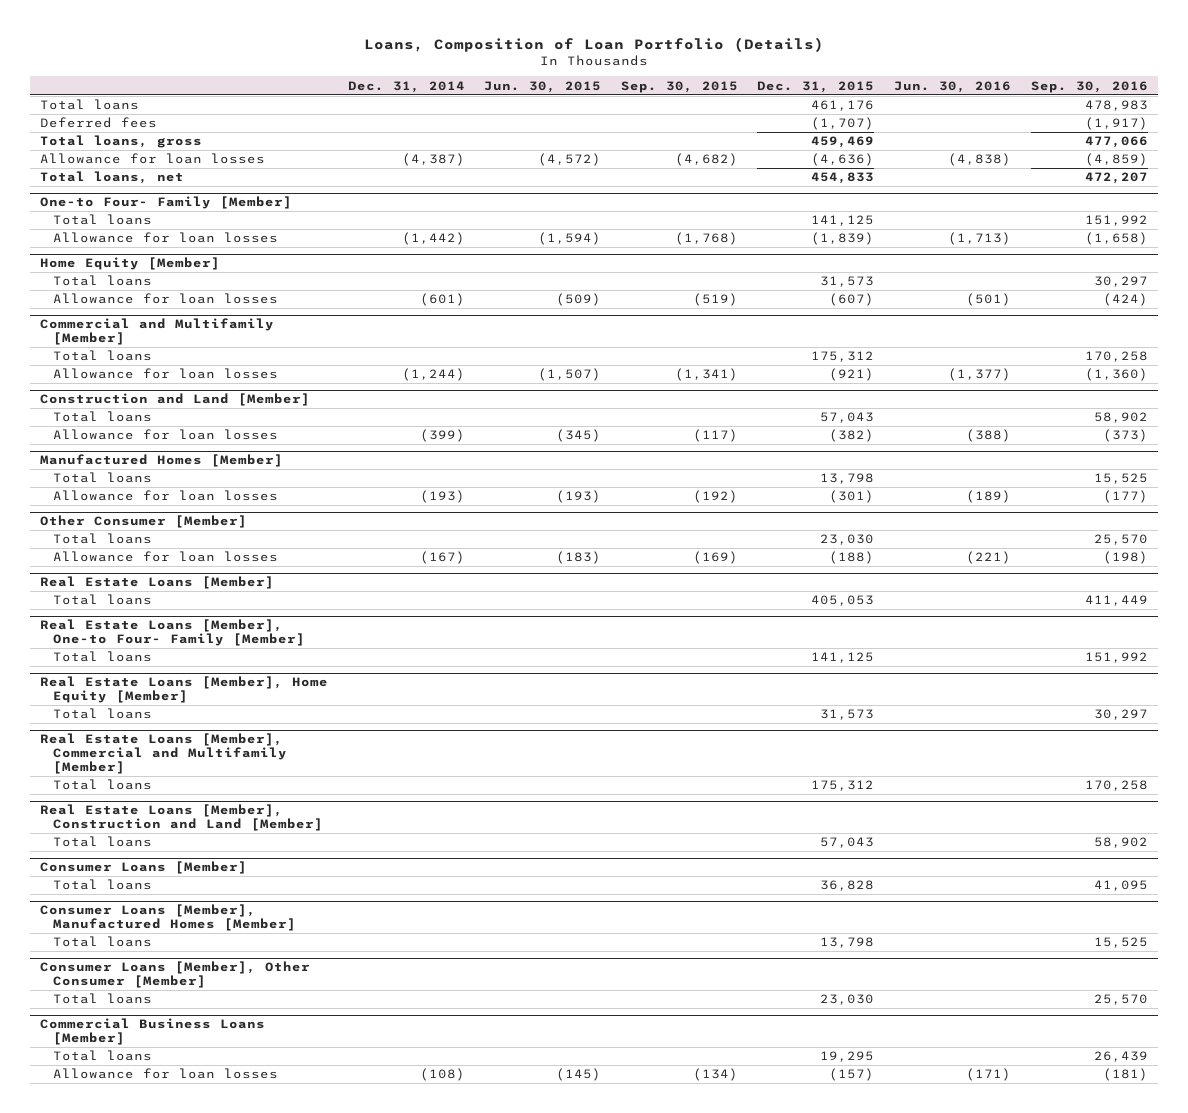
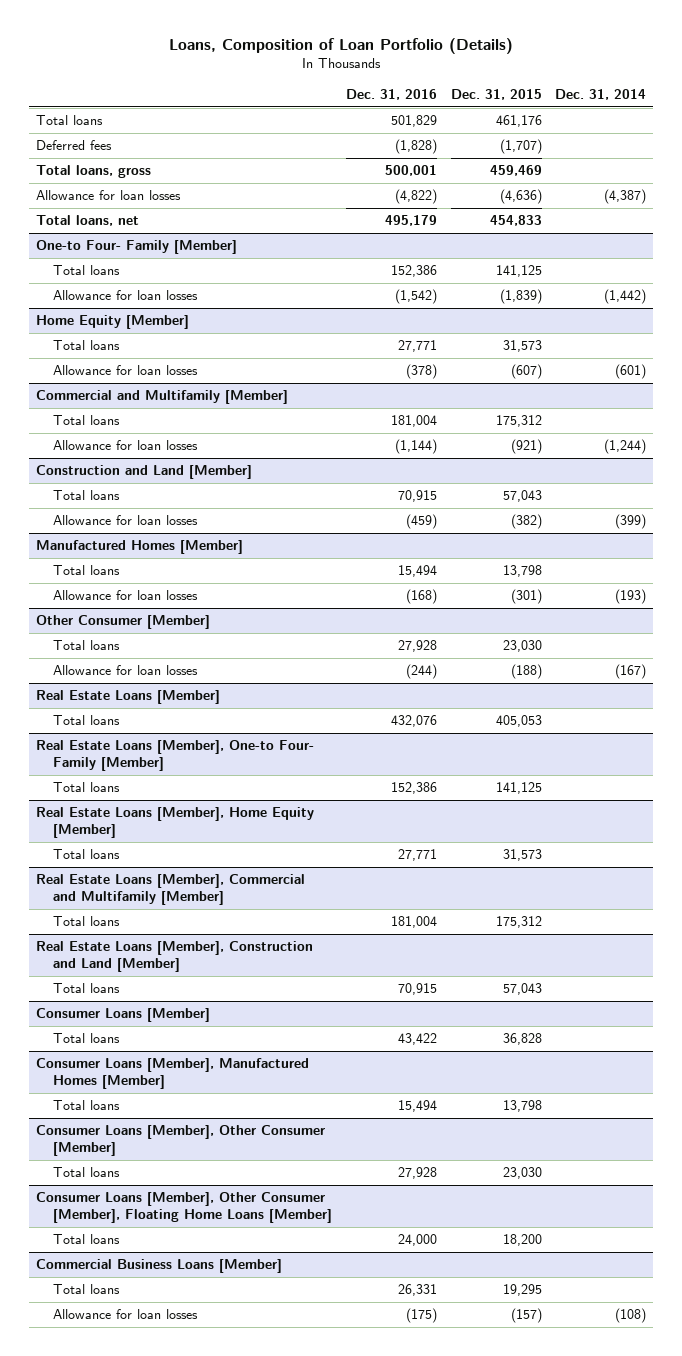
[484,80,602,93] Jun. 30, 2015 -> none
[620,80,738,93] Sep. 30, 2015 -> none
[894,80,1012,93] Jun. 30, 2016 -> none
[1030,80,1148,93] Sep. 30, 2016 -> none
none -> [346,88,438,100] Dec. 31, 2016
none -> [36,1192,333,1223] Consumer Loans [Member], Other Consumer [Member], Floating Home Loans [Member]
none -> [53,1234,121,1245] Total loans

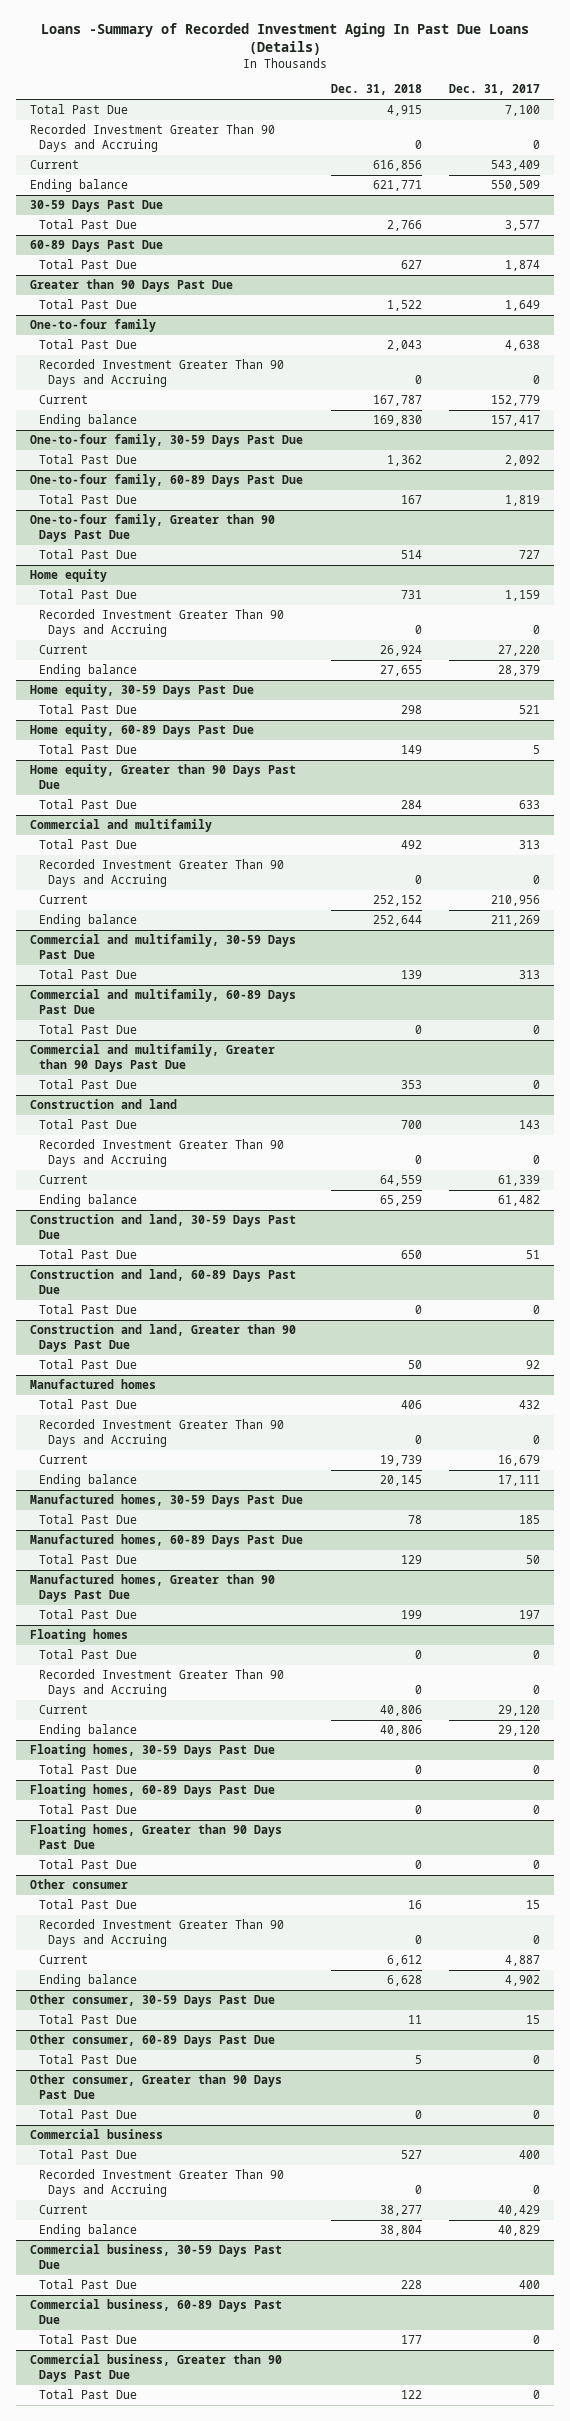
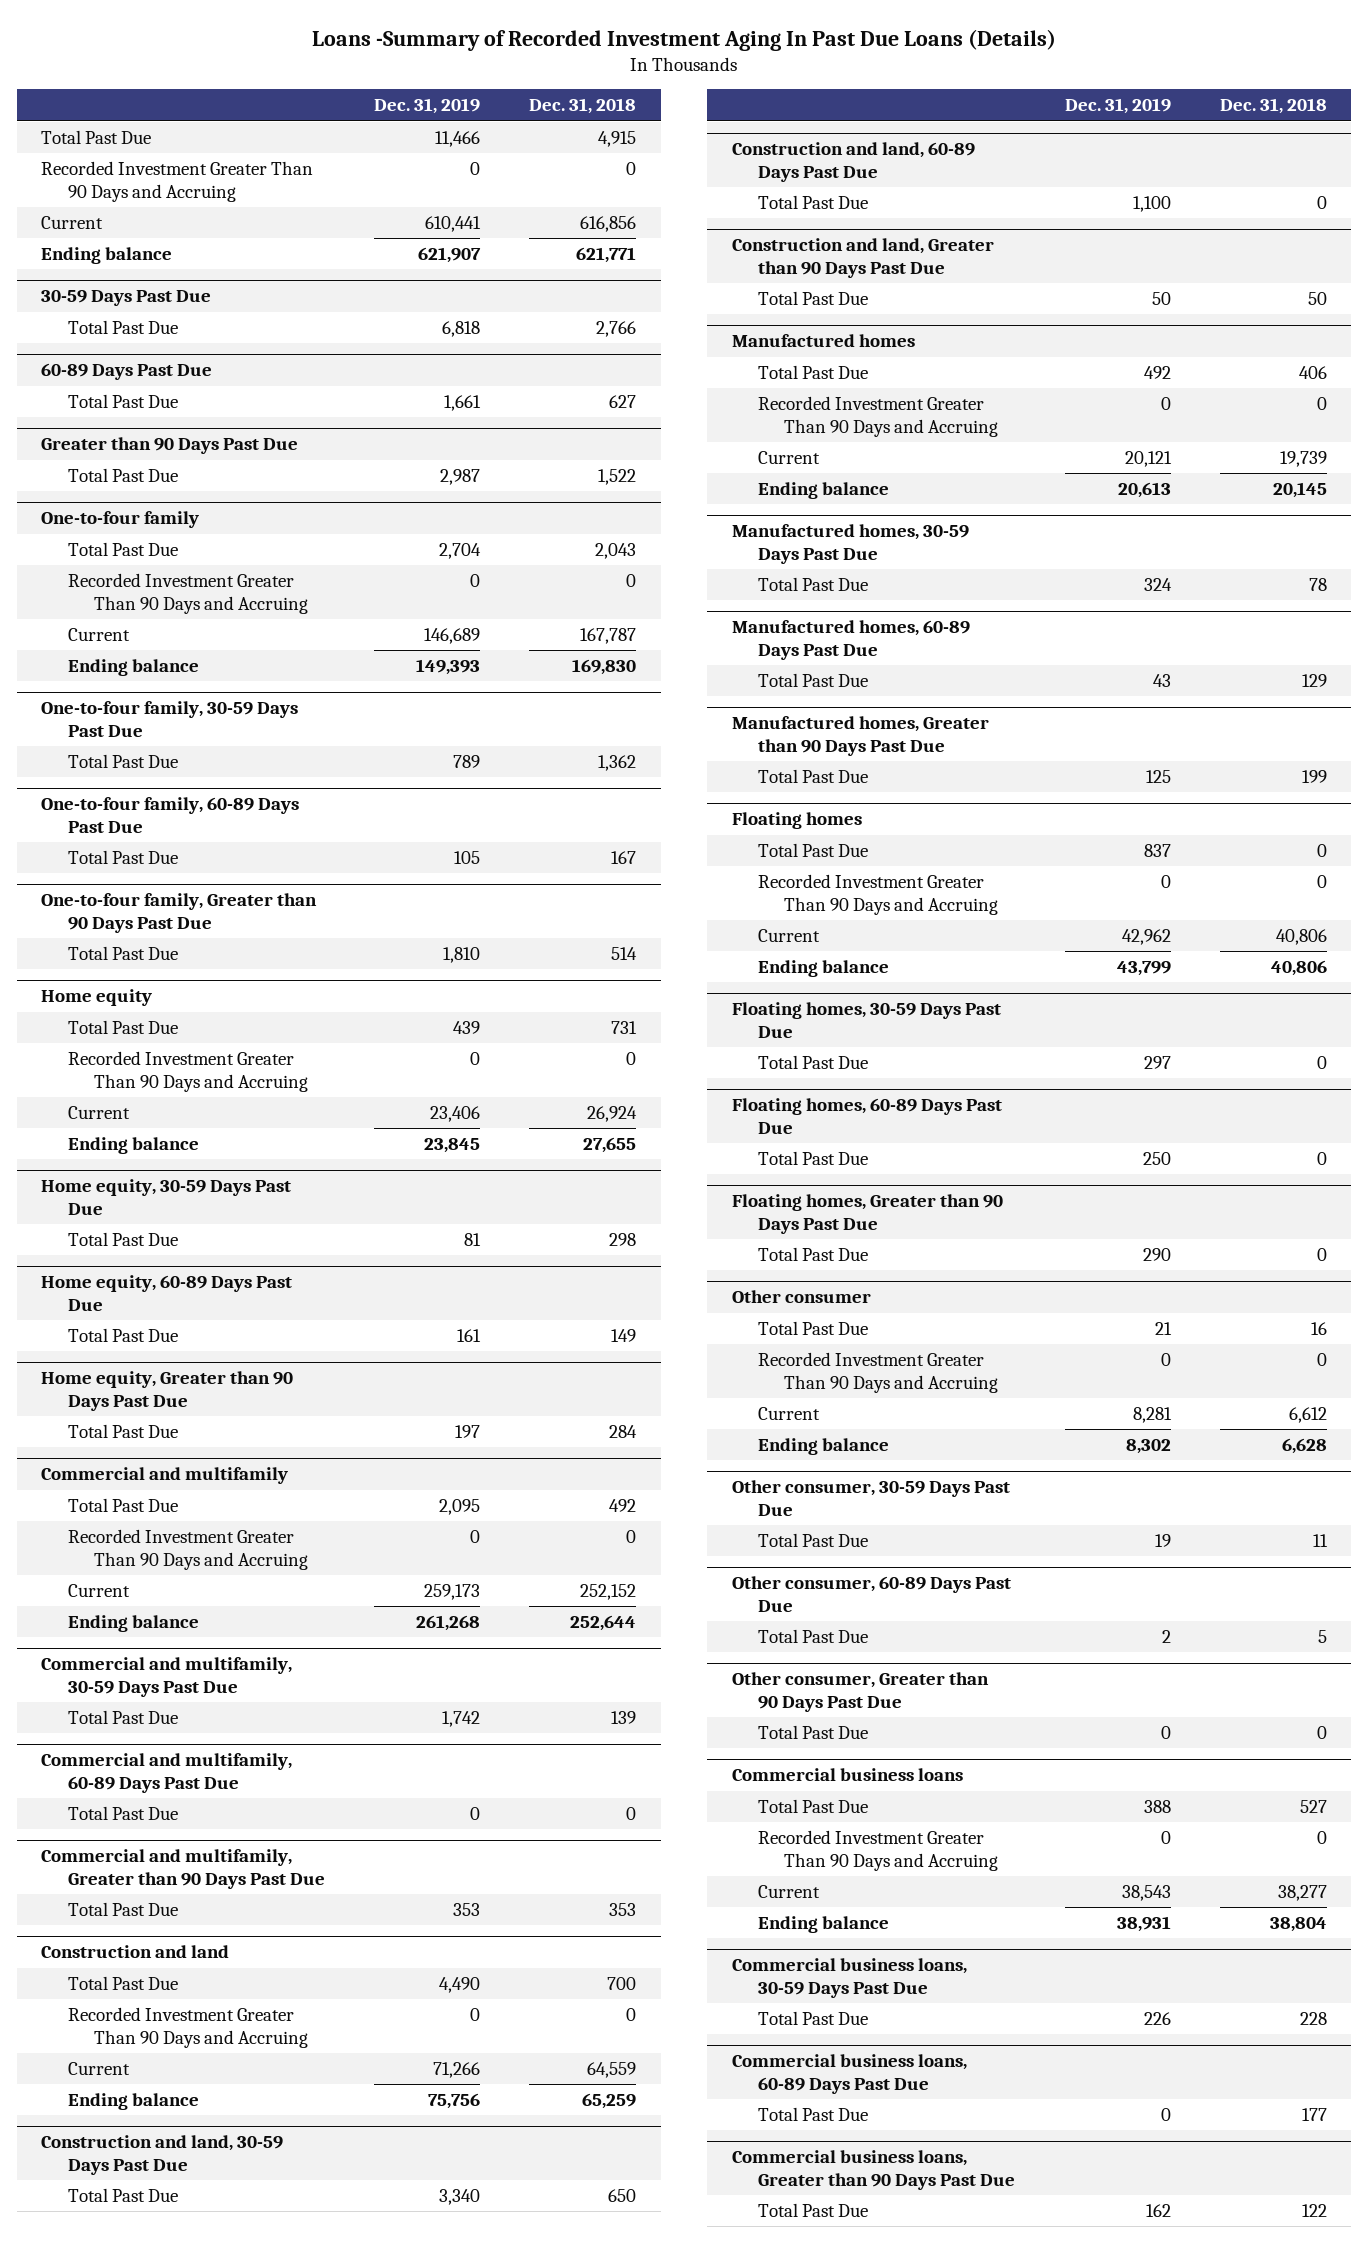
[449,84,541,96] Dec. 31, 2017 -> none
none -> [373,98,480,115] Dec. 31, 2019
[30,2129,164,2140] Commercial business -> [731,1768,963,1782] Commercial business loans
[30,2244,283,2269] Commercial business, 30-59 Days Past Due -> [731,1958,967,1998] Commercial business loans, 30-59 Days Past Due
[30,2299,283,2324] Commercial business, 60-89 Days Past Due -> [731,2054,967,2094] Commercial business loans, 60-89 Days Past Due
[30,2354,283,2382] Commercial business, Greater than 90 Days Past Due -> [731,2150,1016,2190] Commercial business loans, Greater than 90 Days Past Due

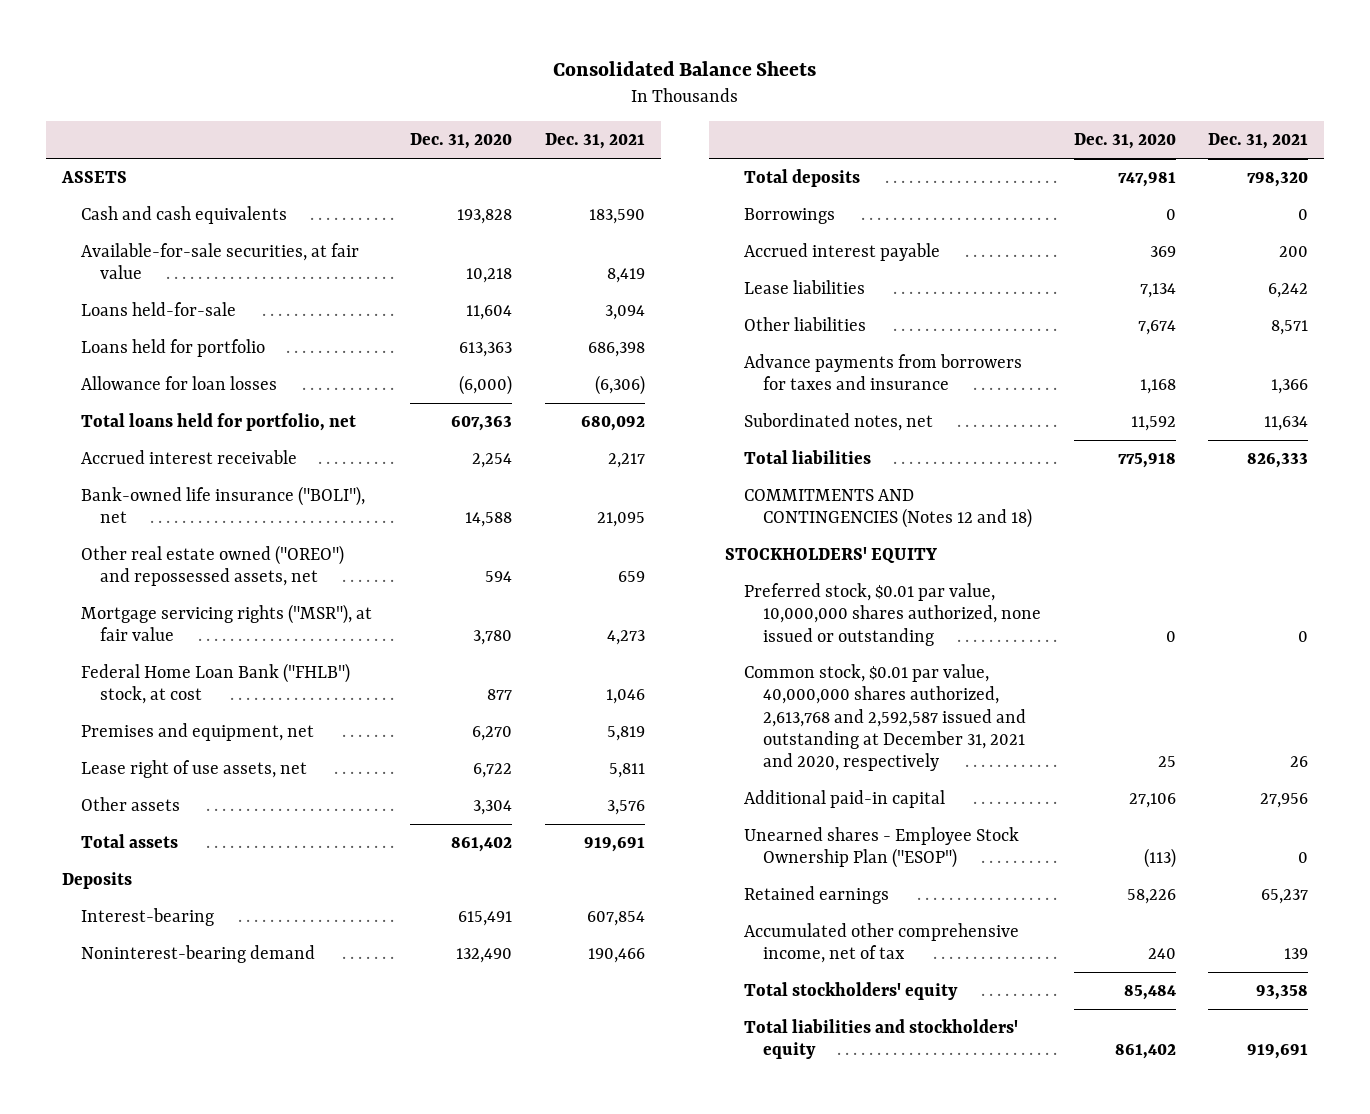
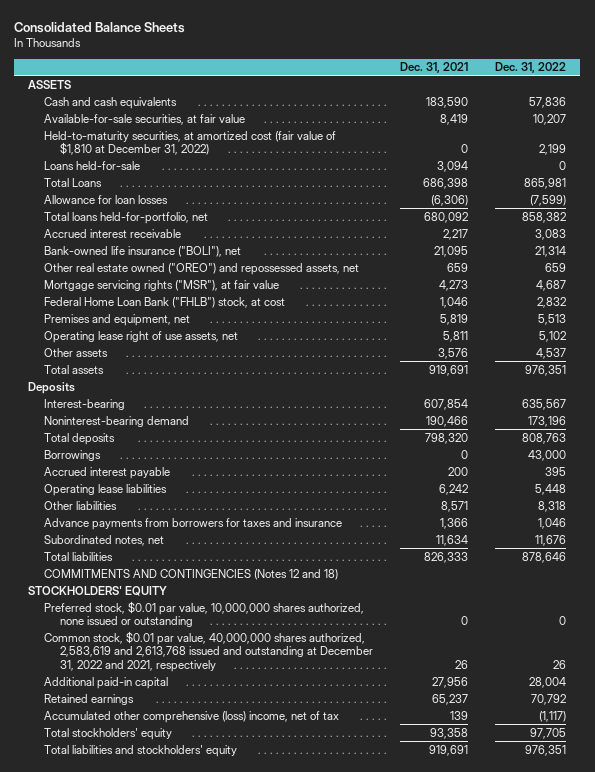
[410,133,513,150] Dec. 31, 2020 -> none
none -> [495,62,567,74] Dec. 31, 2022
none -> [43,130,336,156] Held-to-maturity securities, at amortized cost (fair value of $1,810 at December 31, 2022)
[80,338,265,357] Loans held for portfolio -> [43,177,102,187] Total Loans
[80,412,356,431] Total loans held for portfolio, net -> [43,211,208,224] Total loans held-for-portfolio, net
[80,759,307,778] Lease right of use assets, net -> [43,330,238,343] Operating lease right of use assets, net
[744,279,866,294] Lease liabilities -> [43,483,167,496] Operating lease liabilities
[744,663,1027,772] Common stock, $0.01 par value, 40,000,000 shares authorized, 2,613,768 and 2,592,587 issued and outstanding at December 31, 2021 and 2020, respectively -> [43,630,373,672] Common stock, $0.01 par value, 40,000,000 shares authorized, 2,583,619 and 2,613,768 issued and outstanding at December 31, 2022 and 2021, respectively
[744,826,1020,869] Unearned shares - Employee Stock Ownership Plan ("ESOP") -> none
[744,922,1020,964] Accumulated other comprehensive income, net of tax -> [43,710,339,723] Accumulated other comprehensive (loss) income, net of tax

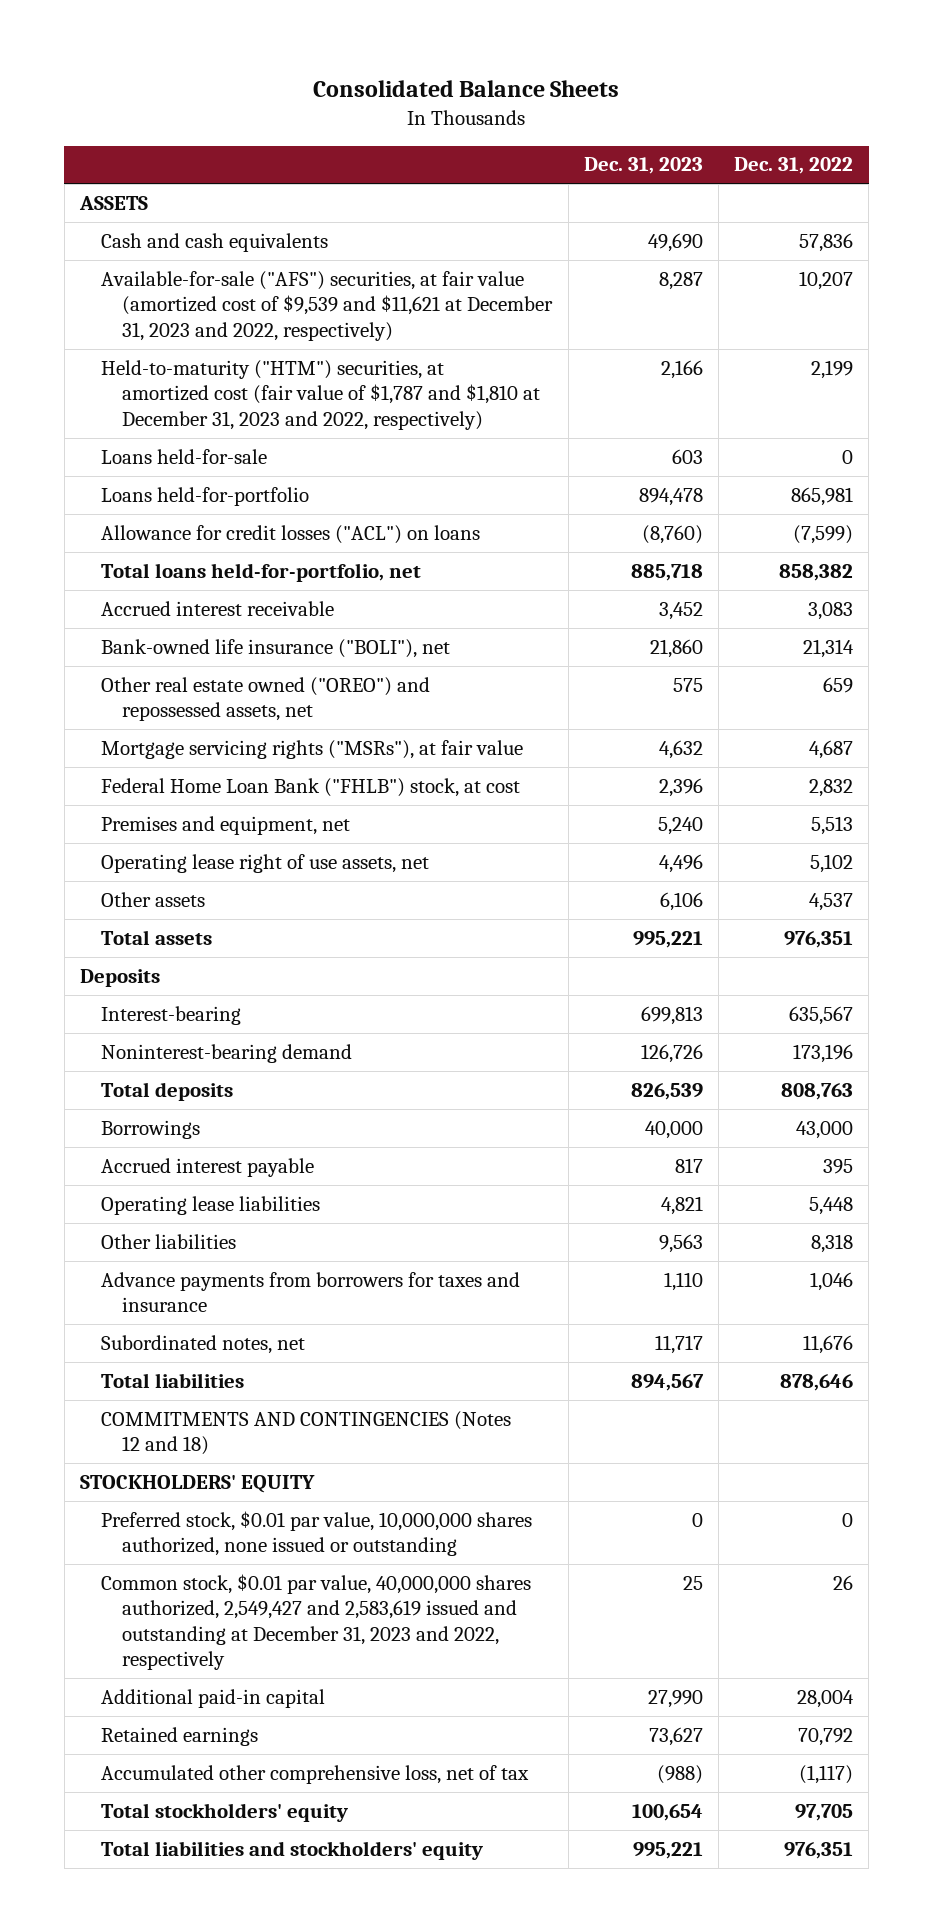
[400,62,469,74] Dec. 31, 2021 -> none
none -> [583,157,703,175] Dec. 31, 2023
[43,113,245,125] Available-for-sale securities, at fair value -> [101,270,554,341] Available-for-sale ("AFS") securities, at fair value (amortized cost of $9,539 and $11,621 at December 31, 2023 and 2022, respectively)
[43,130,336,156] Held-to-maturity securities, at amortized cost (fair value of $1,810 at December 31, 2022) -> [101,359,541,430] Held-to-maturity ("HTM") securities, at amortized cost (fair value of $1,787 and $1,810 at December 31, 2023 and 2022, respectively)
[43,177,102,187] Total Loans -> [101,486,310,506] Loans held-for-portfolio
[43,194,168,204] Allowance for loan losses -> [101,524,481,544] Allowance for credit losses ("ACL") on loans
[43,279,279,291] Mortgage servicing rights ("MSR"), at fair value -> [101,739,524,759] Mortgage servicing rights ("MSRs"), at fair value
[43,630,373,672] Common stock, $0.01 par value, 40,000,000 shares authorized, 2,583,619 and 2,613,768 issued and outstanding at December 31, 2022 and 2021, respectively -> [101,1573,532,1671] Common stock, $0.01 par value, 40,000,000 shares authorized, 2,549,427 and 2,583,619 issued and outstanding at December 31, 2023 and 2022, respectively
[43,710,339,723] Accumulated other comprehensive (loss) income, net of tax -> [101,1764,530,1784] Accumulated other comprehensive loss, net of tax

